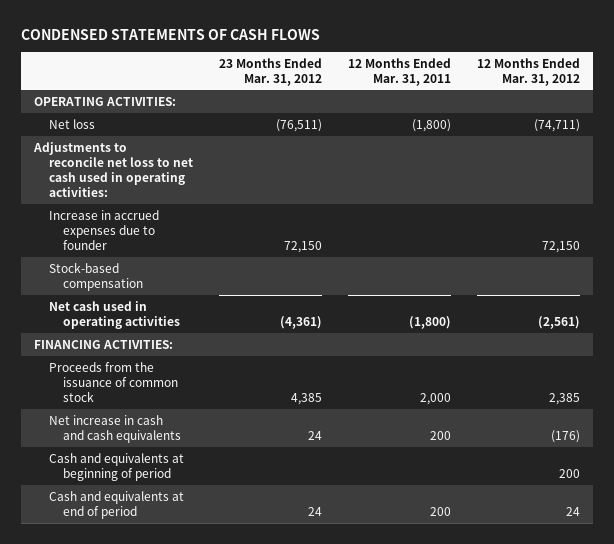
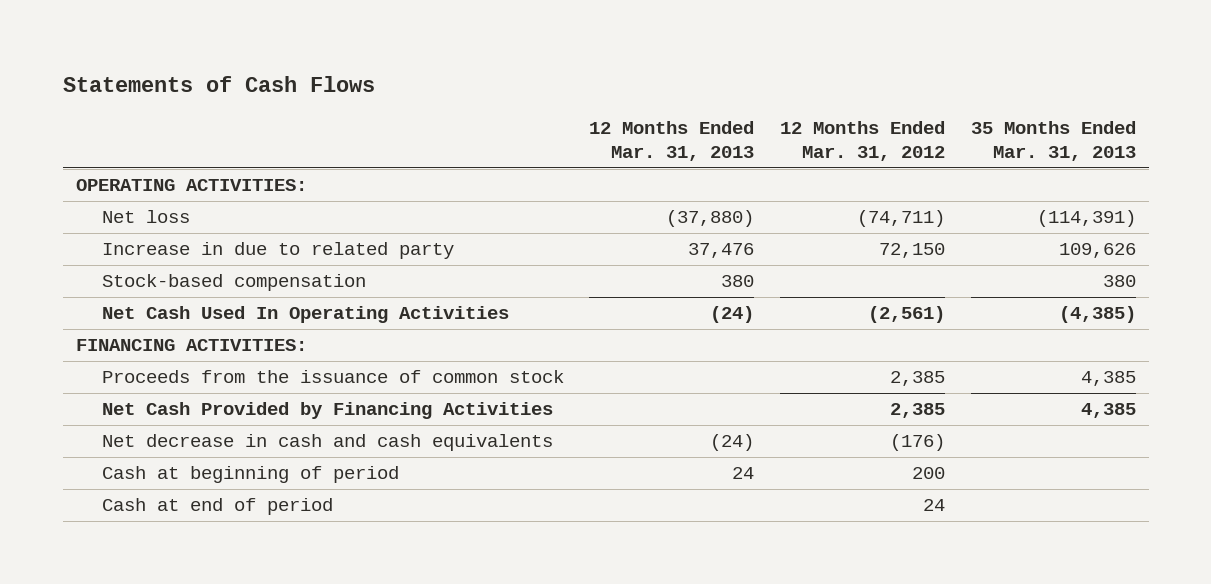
[21,28,321,40] CONDENSED STATEMENTS OF CASH FLOWS -> [62,76,375,93] Statements of Cash Flows
[218,57,322,86] 23 Months Ended Mar. 31, 2012 -> none
[348,57,452,86] 12 Months Ended Mar. 31, 2011 -> none
none -> [589,120,755,162] 12 Months Ended Mar. 31, 2013
none -> [970,120,1136,162] 35 Months Ended Mar. 31, 2013
[33,141,193,197] Adjustments to reconcile net loss to net cash used in operating activities: -> none
[48,209,159,250] Increase in accrued expenses due to founder -> [101,242,454,260] Increase in due to related party
[48,300,181,329] Net cash used in operating activities -> [101,306,509,324] Net Cash Used In Operating Activities
none -> [101,402,553,420] Net Cash Provided by Financing Activities
[48,414,182,443] Net increase in cash and cash equivalents -> [101,434,553,452] Net decrease in cash and cash equivalents
[48,452,184,481] Cash and equivalents at beginning of period -> [101,466,399,484] Cash at beginning of period
[48,490,184,519] Cash and equivalents at end of period -> [101,498,333,516] Cash at end of period

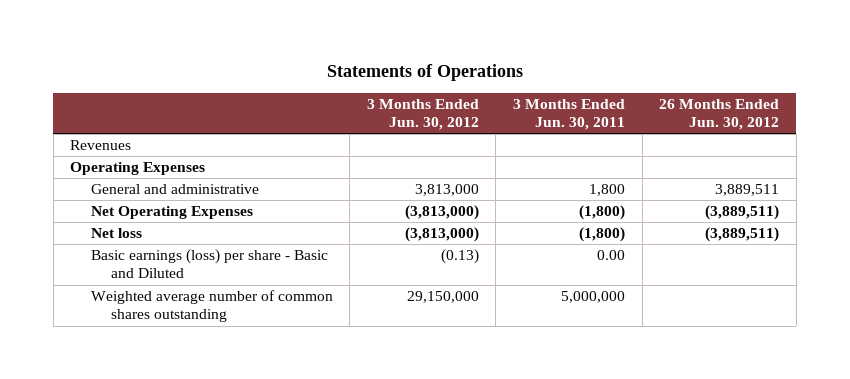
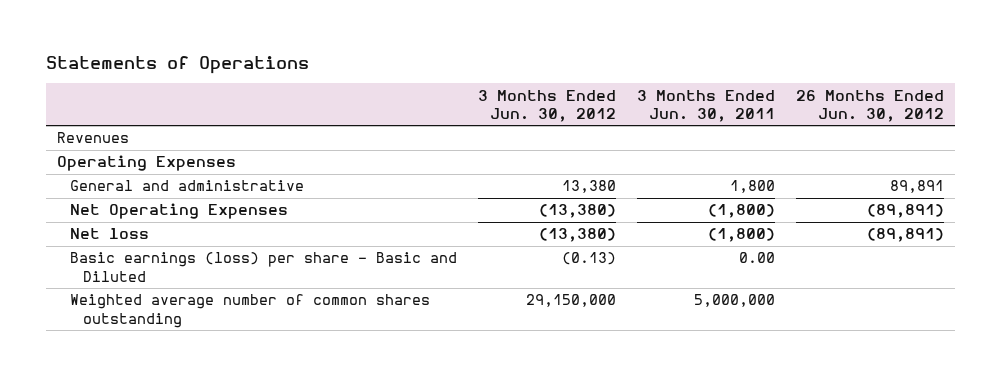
[414,184,479,197] 3,813,000 -> [562,180,617,194] 13,380
[715,184,780,197] 3,889,511 -> [890,180,945,194] 89,891
[404,205,479,221] (3,813,000) -> [539,204,617,219] (13,380)
[705,205,780,221] (3,889,511) -> [867,204,945,219] (89,891)
[404,227,479,243] (3,813,000) -> [539,228,617,243] (13,380)
[705,227,780,243] (3,889,511) -> [867,228,945,243] (89,891)

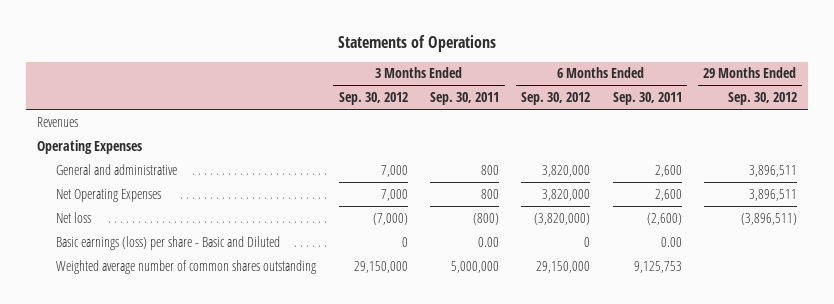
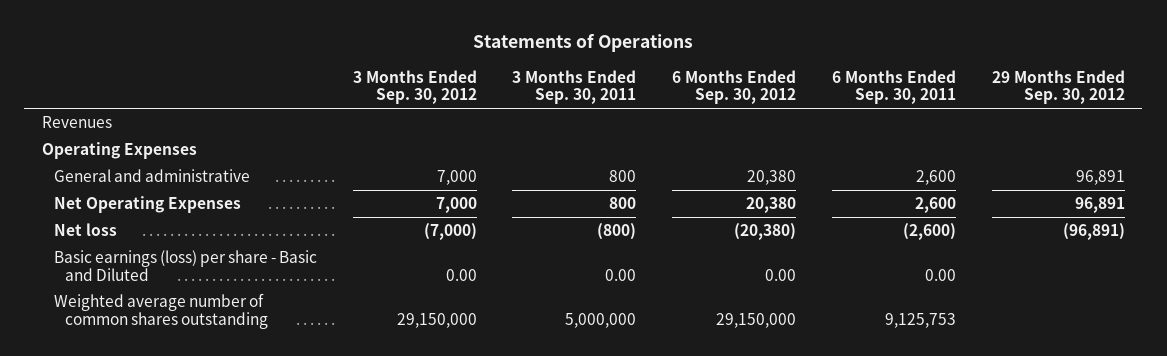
[542,164,591,177] 3,820,000 -> [747,169,797,185] 20,380
[748,164,797,177] 3,896,511 -> [1075,169,1125,185] 96,891
[542,188,591,201] 3,820,000 -> [746,196,797,213] 20,380
[748,188,797,201] 3,896,511 -> [1074,196,1125,213] 96,891
[534,212,591,225] (3,820,000) -> [734,222,797,240] (20,380)
[740,212,797,225] (3,896,511) -> [1062,222,1125,240] (96,891)
[401,236,408,247] 0 -> [445,268,477,281] 0.00
[584,236,591,247] 0 -> [765,268,797,281] 0.00

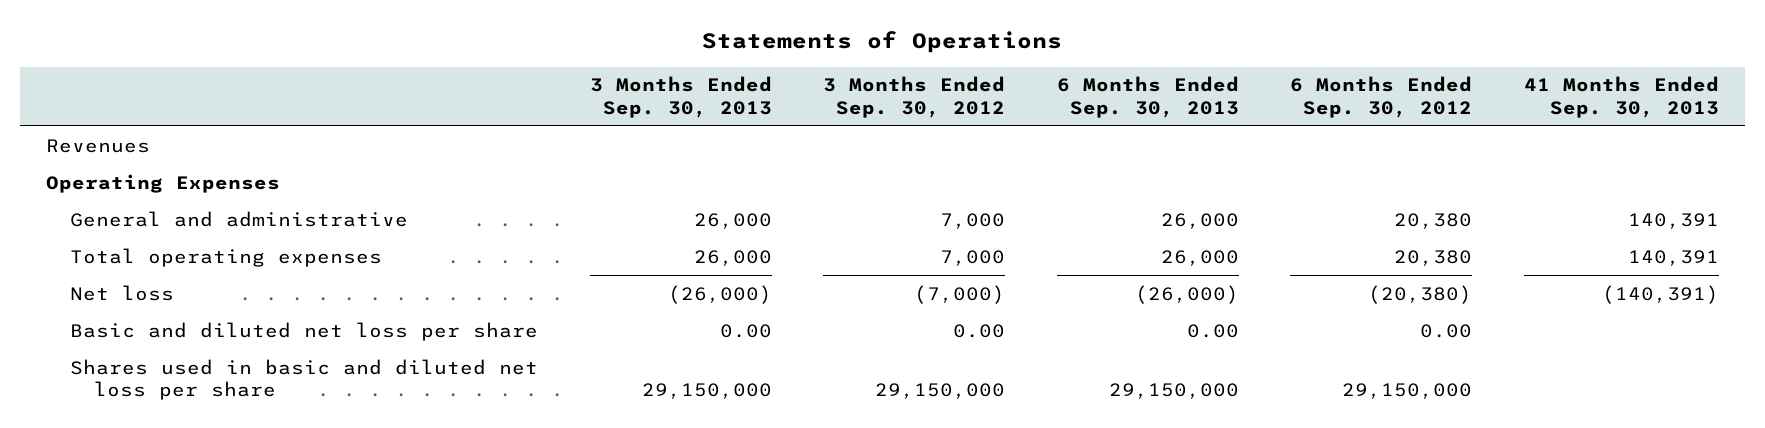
[512,69,637,105] 3 Months Ended Sep. 30, 2011 -> none
[831,69,956,105] 6 Months Ended Sep. 30, 2011 -> none
[991,69,1125,105] 29 Months Ended Sep. 30, 2012 -> none
none -> [589,76,772,118] 3 Months Ended Sep. 30, 2013
none -> [1056,76,1239,118] 6 Months Ended Sep. 30, 2013
none -> [1524,76,1720,118] 41 Months Ended Sep. 30, 2013
[53,195,241,213] Net Operating Expenses -> [69,247,382,267] Total operating expenses
[53,249,317,281] Basic earnings (loss) per share - Basic and Diluted -> [69,321,538,341] Basic and diluted net loss per share
[53,292,269,329] Weighted average number of common shares outstanding -> [69,358,538,401] Shares used in basic and diluted net loss per share

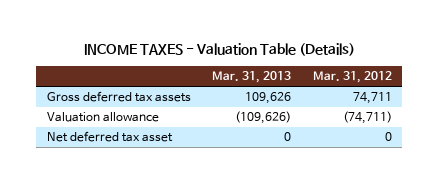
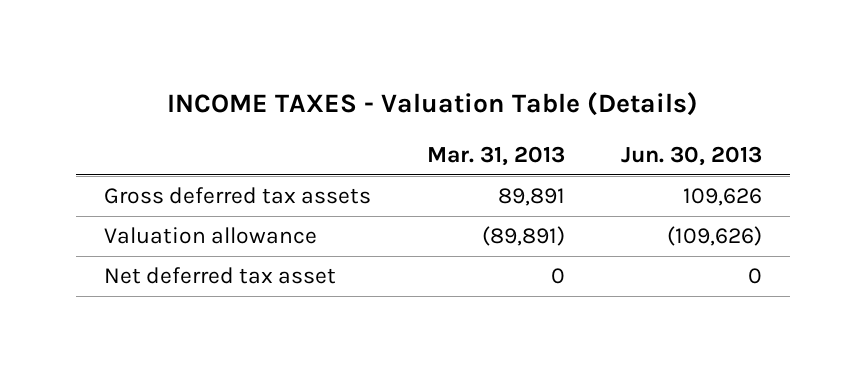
[312,71,392,84] Mar. 31, 2012 -> none
none -> [620,146,762,167] Jun. 30, 2013
[245,92,292,105] 109,626 -> [497,188,565,207] 89,891
[235,111,292,125] (109,626) -> [481,226,565,247] (89,891)

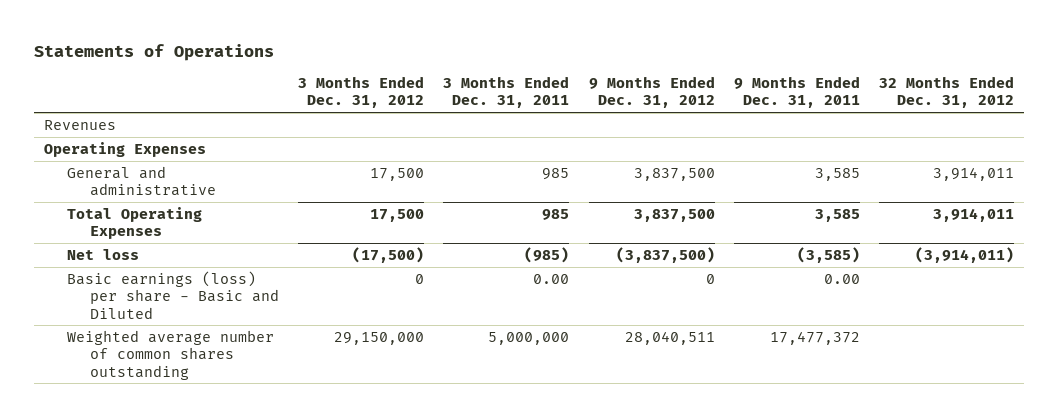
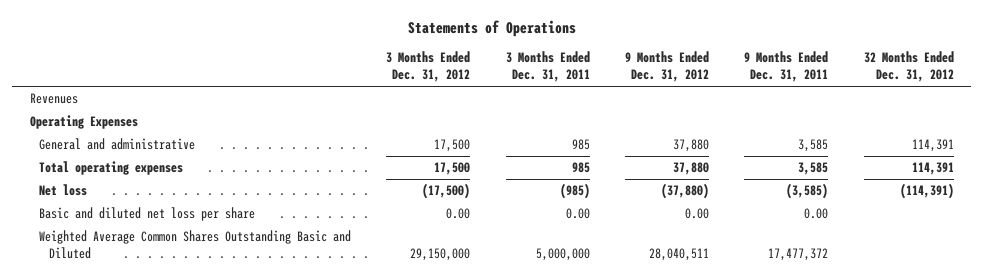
[633,168,715,182] 3,837,500 -> [673,139,710,153] 37,880
[933,167,1015,182] 3,914,011 -> [911,139,954,153] 114,391
[66,207,202,240] Total Operating Expenses -> [39,161,184,176] Total operating expenses
[633,209,715,223] 3,837,500 -> [673,162,710,176] 37,880
[933,208,1015,223] 3,914,011 -> [911,162,954,176] 114,391
[615,247,715,264] (3,837,500) -> [661,183,710,200] (37,880)
[915,247,1015,264] (3,914,011) -> [899,183,954,200] (114,391)
[66,271,279,319] Basic earnings (loss) per share - Basic and Diluted -> [39,207,256,222] Basic and diluted net loss per share
[415,274,425,285] 0 -> [446,208,471,220] 0.00
[705,274,715,285] 0 -> [685,208,710,220] 0.00
[66,330,274,380] Weighted average number of common shares outstanding -> [39,230,352,260] Weighted Average Common Shares Outstanding Basic and Diluted

